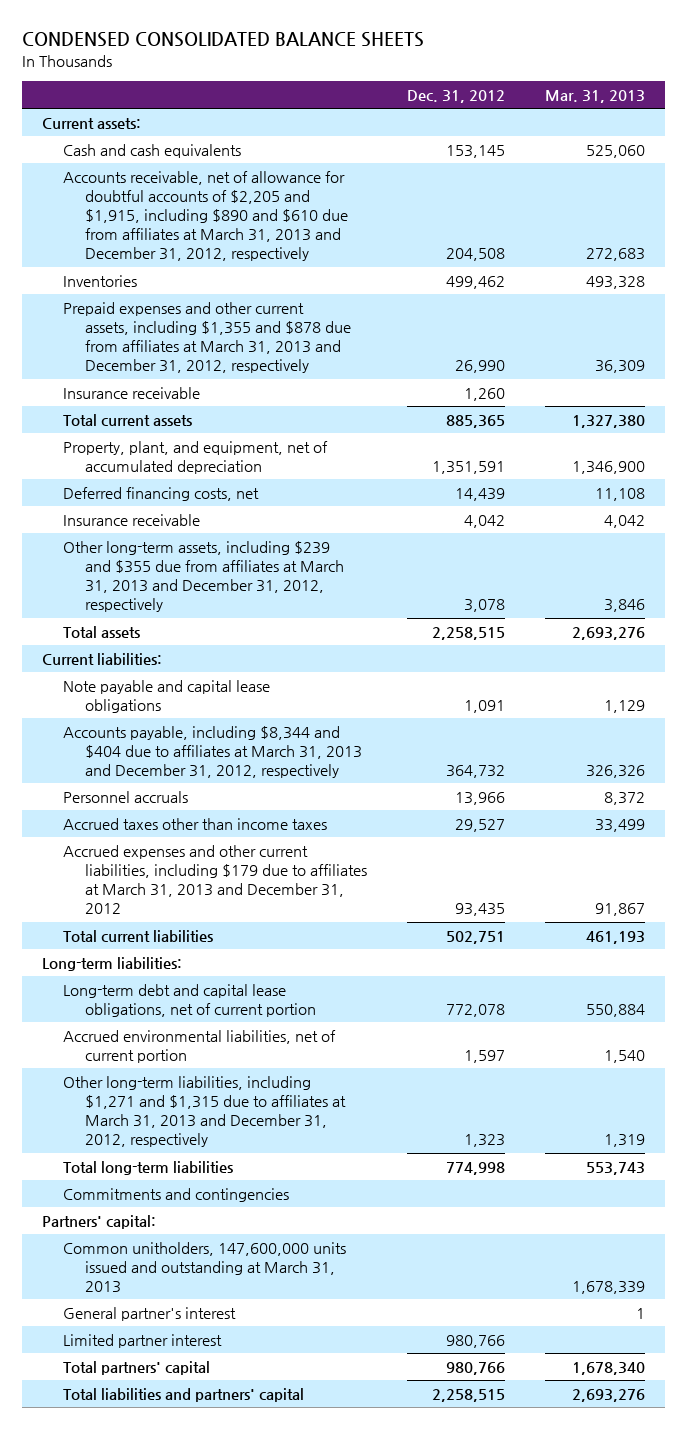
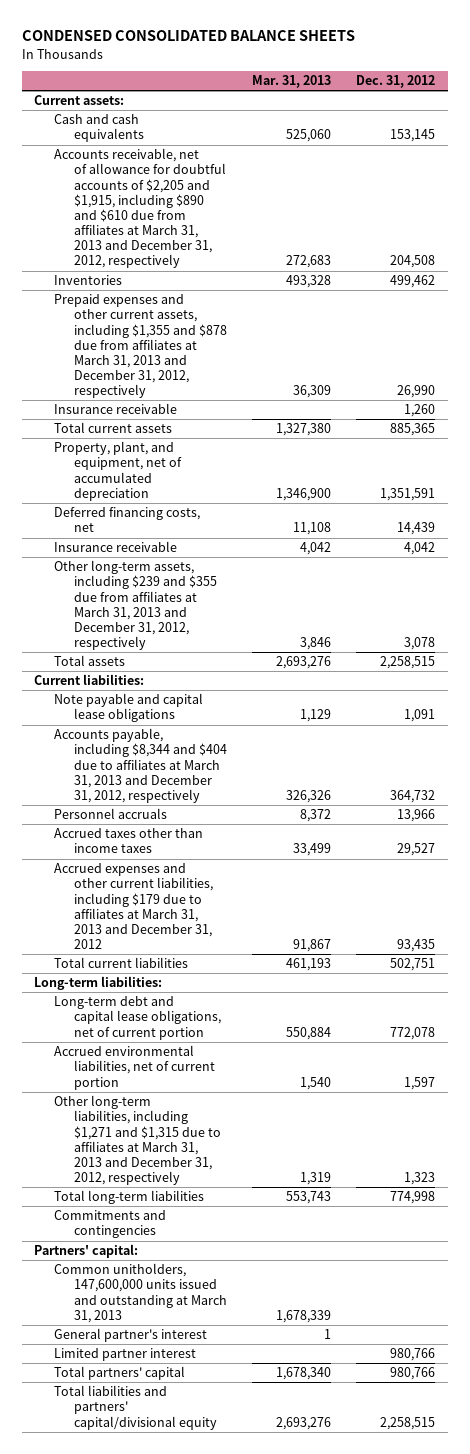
[63,1387,305,1402] Total liabilities and partners' capital -> [54,1385,218,1430] Total liabilities and partners' capital/divisional equity

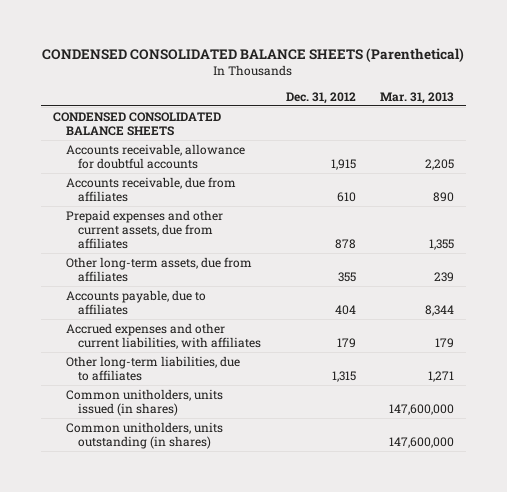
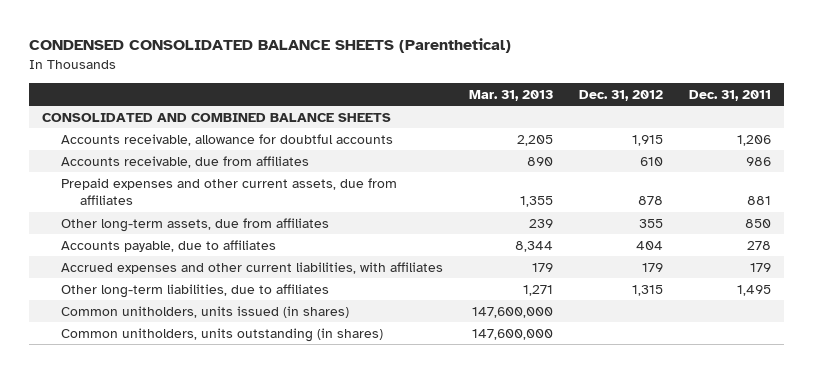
none -> [688,89,771,101] Dec. 31, 2011
[52,111,221,136] CONDENSED CONSOLIDATED BALANCE SHEETS -> [41,112,391,122] CONSOLIDATED AND COMBINED BALANCE SHEETS

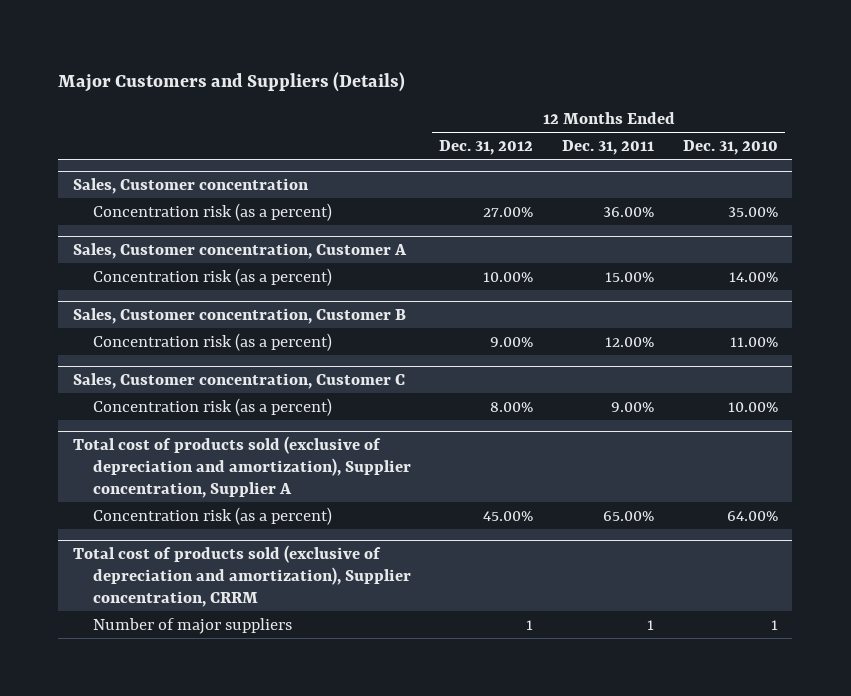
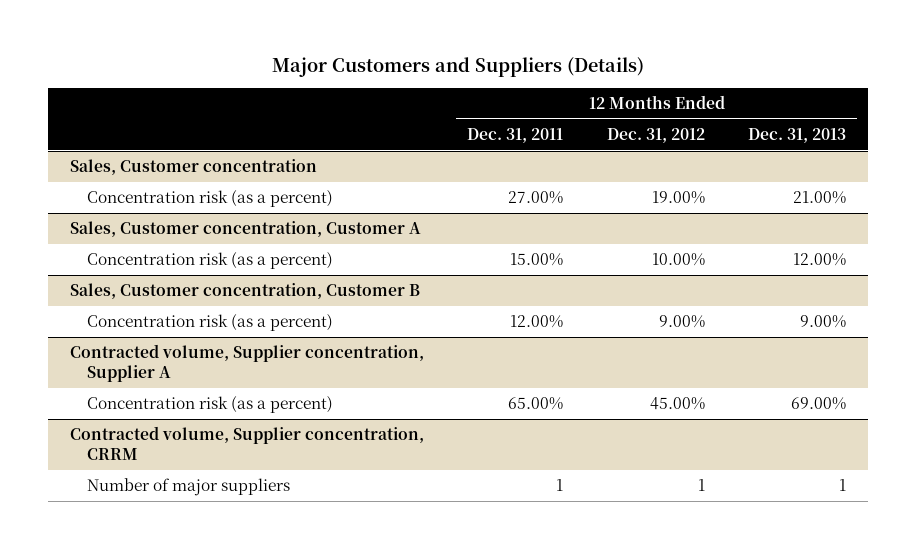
[683,139,779,155] Dec. 31, 2010 -> none
none -> [748,127,847,143] Dec. 31, 2013
[483,206,534,217] 27.00% -> [651,191,705,205] 19.00%
[603,206,655,217] 36.00% -> [508,191,564,205] 27.00%
[72,372,405,389] Sales, Customer concentration, Customer C -> none
[92,397,332,416] Concentration risk (as a percent) -> none
[72,435,411,498] Total cost of products sold (exclusive of depreciation and amortization), Supplier concentration, Supplier A -> none
none -> [69,344,424,383] Contracted volume, Supplier concentration, Supplier A
[72,544,411,607] Total cost of products sold (exclusive of depreciation and amortization), Supplier concentration, CRRM -> none
none -> [69,426,424,461] Contracted volume, Supplier concentration, CRRM

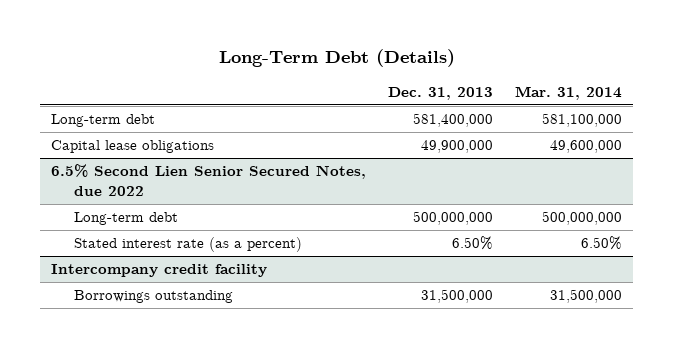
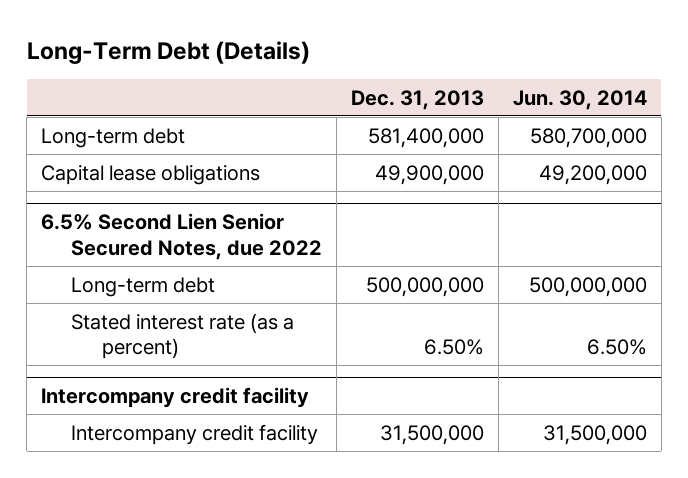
[515,85,623,100] Mar. 31, 2014 -> none
none -> [512,89,647,110] Jun. 30, 2014
[73,290,233,304] Borrowings outstanding -> [71,423,319,445] Intercompany credit facility

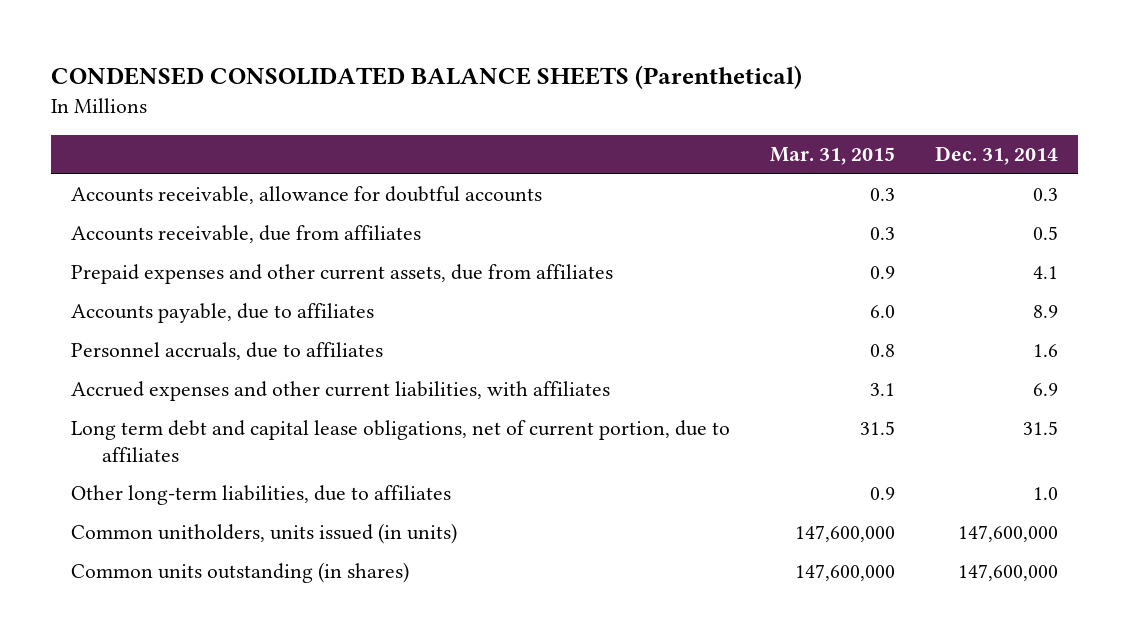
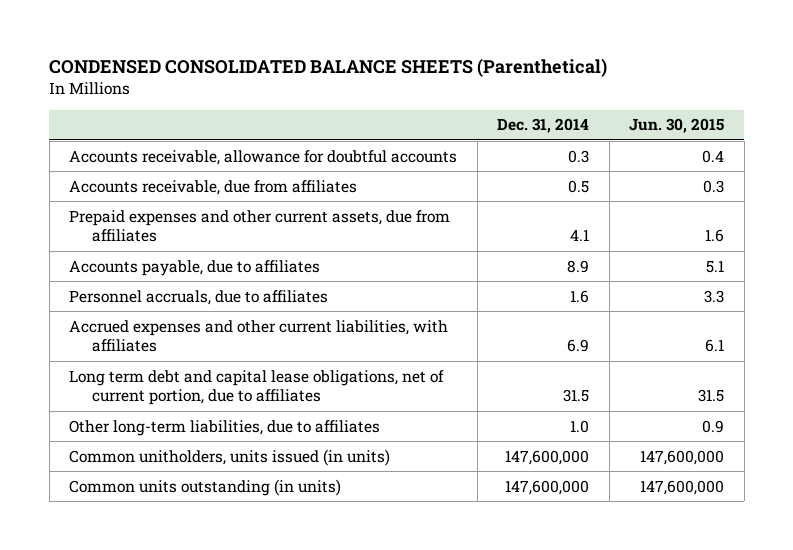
[769,147,895,166] Mar. 31, 2015 -> none
none -> [629,118,725,134] Jun. 30, 2015
[70,562,409,584] Common units outstanding (in shares) -> [69,478,342,496] Common units outstanding (in units)

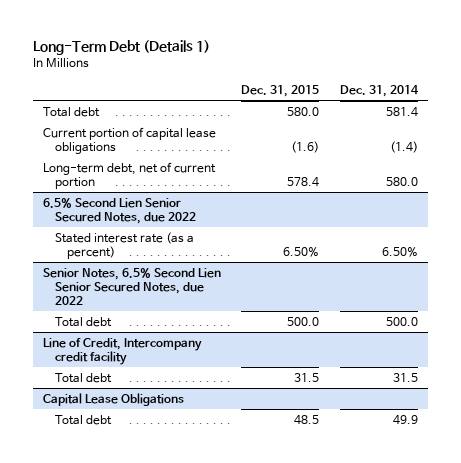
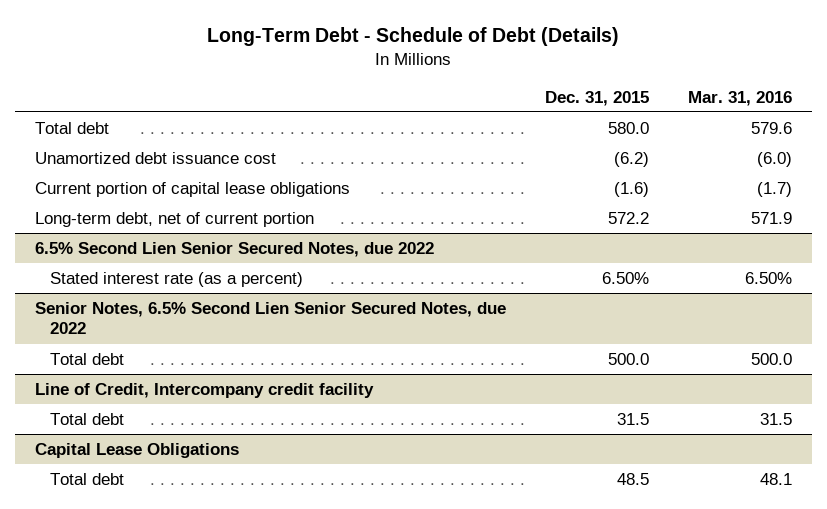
[32,40,210,56] Long-Term Debt (Details 1) -> [207,26,620,46] Long-Term Debt - Schedule of Debt (Details)
[339,84,419,97] Dec. 31, 2014 -> none
none -> [687,90,792,106] Mar. 31, 2016
none -> [34,151,276,164] Unamortized debt issuance cost
[287,177,320,188] 578.4 -> [607,211,649,224] 572.2

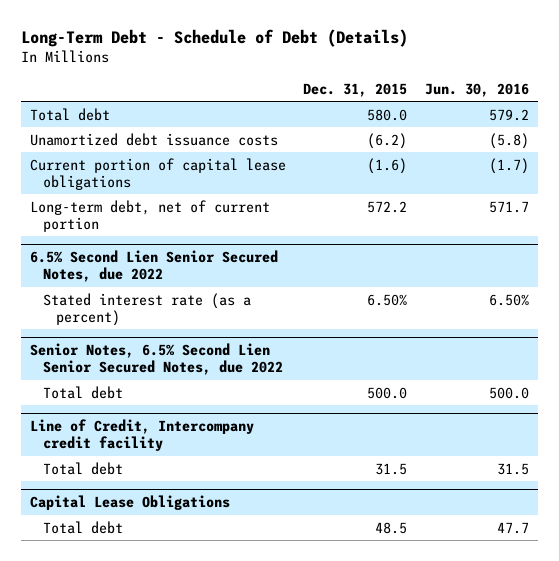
[687,90,792,106] Mar. 31, 2016 -> none
none -> [425,82,530,97] Jun. 30, 2016
[34,151,276,164] Unamortized debt issuance cost -> [29,132,278,146] Unamortized debt issuance costs

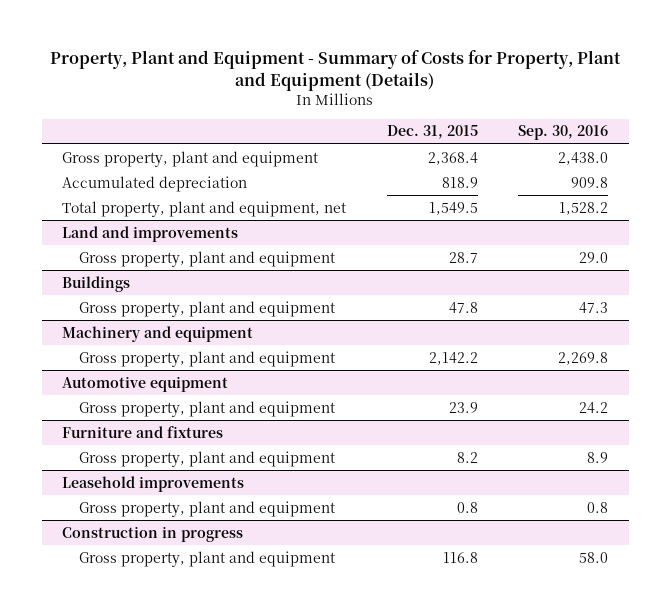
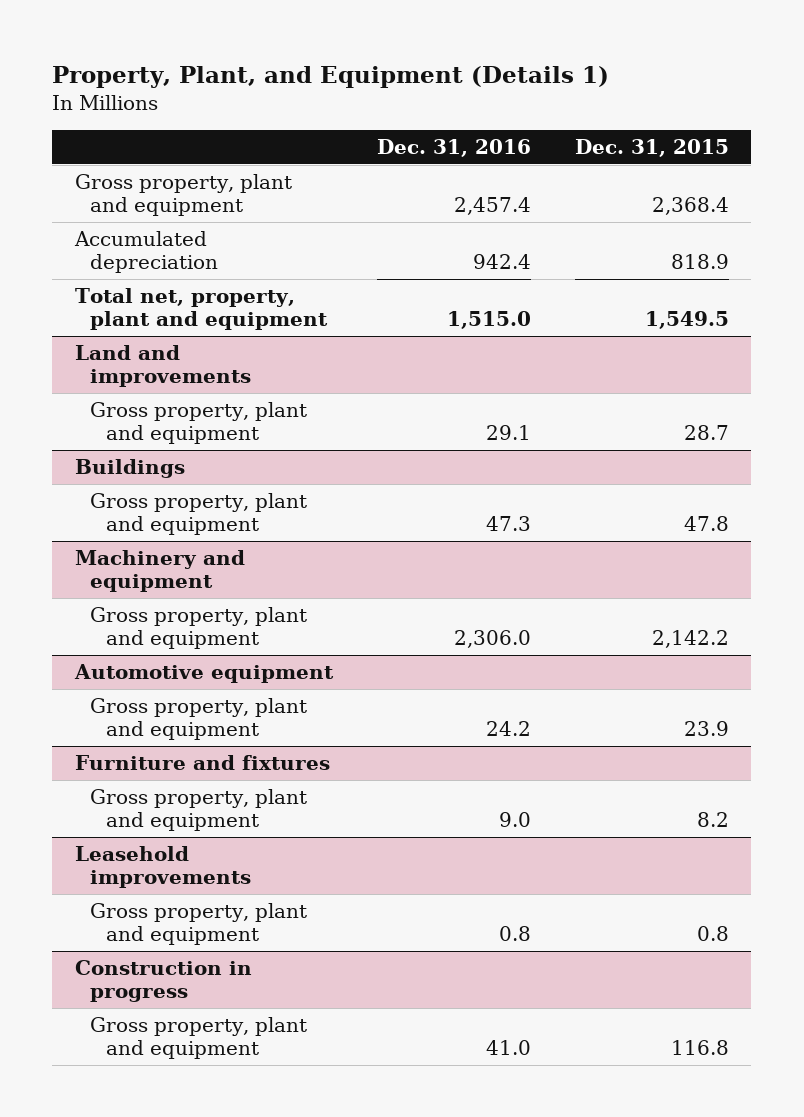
[50,49,622,91] Property, Plant and Equipment - Summary of Costs for Property, Plant and Equipment (Details) -> [52,66,610,89] Property, Plant, and Equipment (Details 1)
[518,125,609,141] Sep. 30, 2016 -> none
none -> [376,139,531,158] Dec. 31, 2016
[62,200,347,217] Total property, plant and equipment, net -> [74,288,329,331] Total net, property, plant and equipment

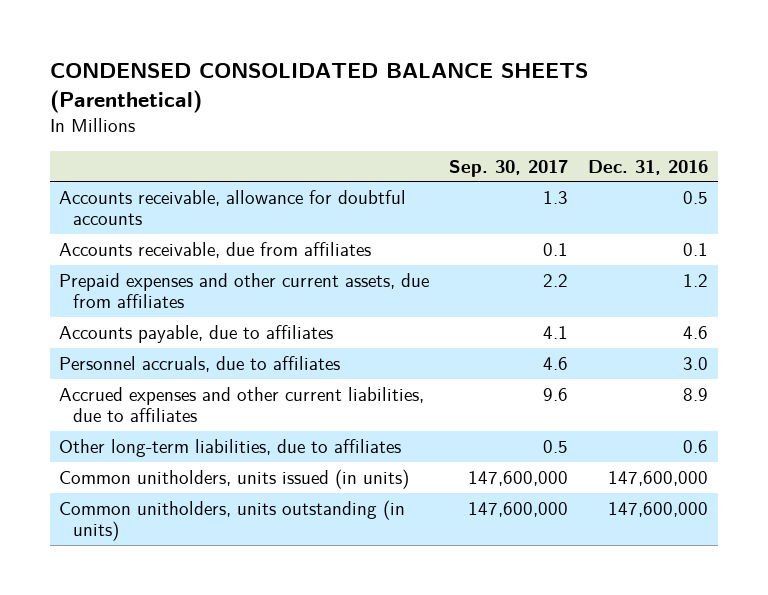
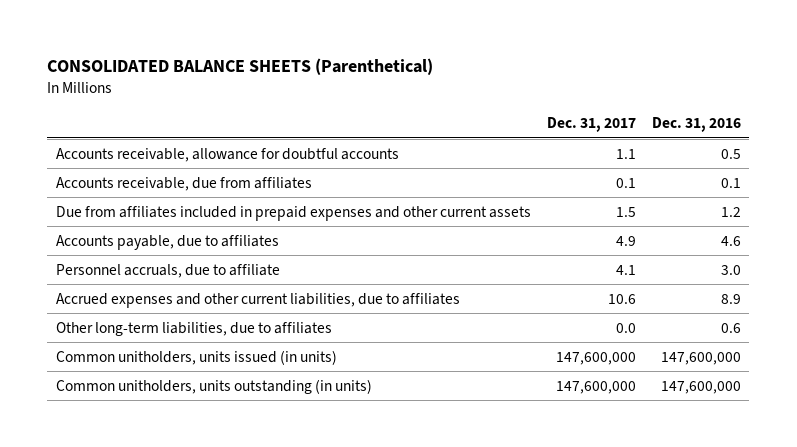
[49,63,588,114] CONDENSED CONSOLIDATED BALANCE SHEETS (Parenthetical) -> [47,57,434,75] CONSOLIDATED BALANCE SHEETS (Parenthetical)
[449,159,569,177] Sep. 30, 2017 -> none
none -> [546,117,636,133] Dec. 31, 2017
[59,272,430,309] Prepaid expenses and other current assets, due from affiliates -> [55,205,531,221] Due from affiliates included in prepaid expenses and other current assets
[59,355,341,372] Personnel accruals, due to affiliates -> [55,263,280,278] Personnel accruals, due to affiliate

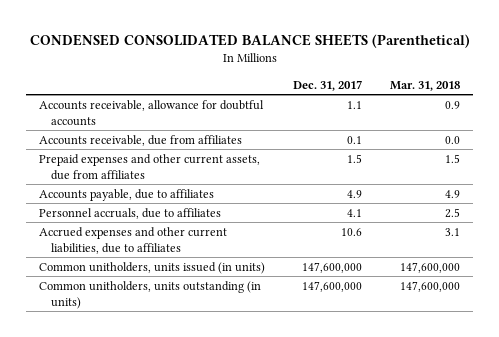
[47,57,434,75] CONSOLIDATED BALANCE SHEETS (Parenthetical) -> [29,34,470,49] CONDENSED CONSOLIDATED BALANCE SHEETS (Parenthetical)
[652,117,742,133] Dec. 31, 2016 -> none
none -> [389,80,460,91] Mar. 31, 2018
[55,205,531,221] Due from affiliates included in prepaid expenses and other current assets -> [39,153,261,180] Prepaid expenses and other current assets, due from affiliates
[55,263,280,278] Personnel accruals, due to affiliate -> [39,207,222,219] Personnel accruals, due to affiliates
[55,321,332,336] Other long-term liabilities, due to affiliates -> none

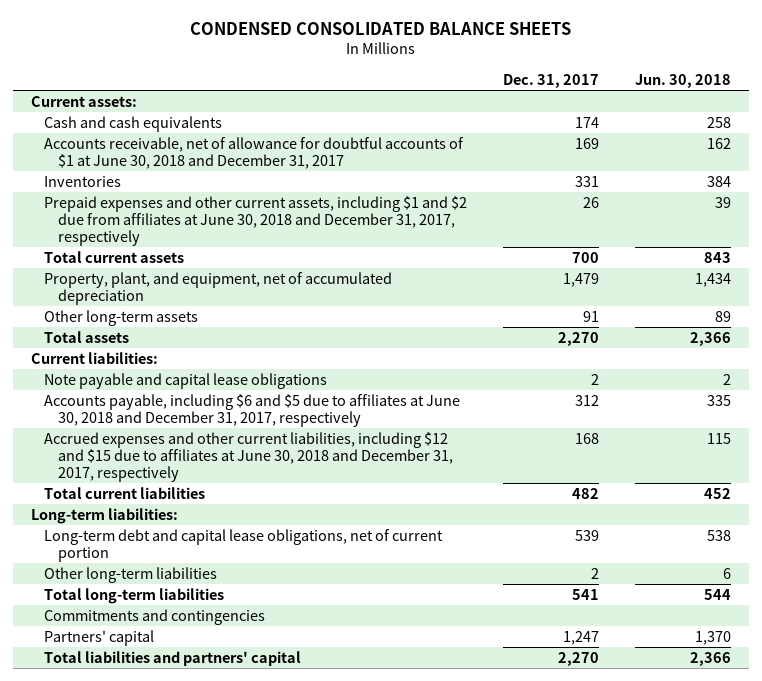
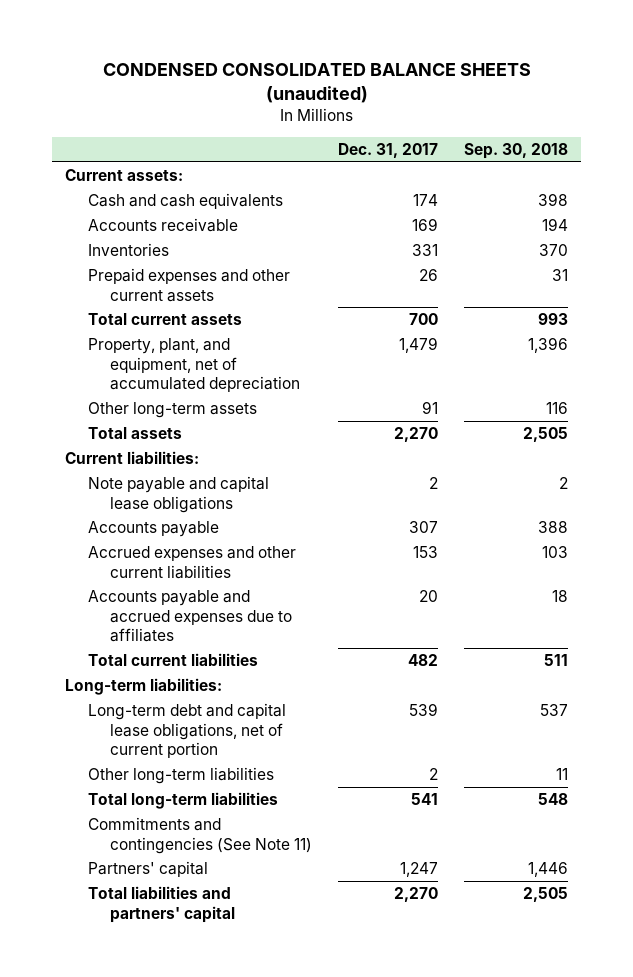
[190,21,572,35] CONDENSED CONSOLIDATED BALANCE SHEETS -> [102,63,531,104] CONDENSED CONSOLIDATED BALANCE SHEETS (unaudited)
[635,73,732,88] Jun. 30, 2018 -> none
none -> [464,143,569,160] Sep. 30, 2018
[44,136,465,169] Accounts receivable, net of allowance for doubtful accounts of $1 at June 30, 2018 and December 31, 2017 -> [87,218,238,233] Accounts receivable
[44,195,468,246] Prepaid expenses and other current assets, including $1 and $2 due from affiliates at June 30, 2018 and December 31, 2017, respectively -> [87,268,290,302] Prepaid expenses and other current assets
[44,393,461,427] Accounts payable, including $6 and $5 due to affiliates at June 30, 2018 and December 31, 2017, respectively -> none
none -> [87,521,219,538] Accounts payable
[44,431,454,482] Accrued expenses and other current liabilities, including $12 and $15 due to affiliates at June 30, 2018 and December 31, 2017, respectively -> [87,546,296,579] Accrued expenses and other current liabilities
[575,432,600,444] 168 -> [413,546,439,559] 153
none -> [87,590,293,643] Accounts payable and accrued expenses due to affiliates
[44,608,266,625] Commitments and contingencies -> [87,817,313,854] Commitments and contingencies (See Note 11)

